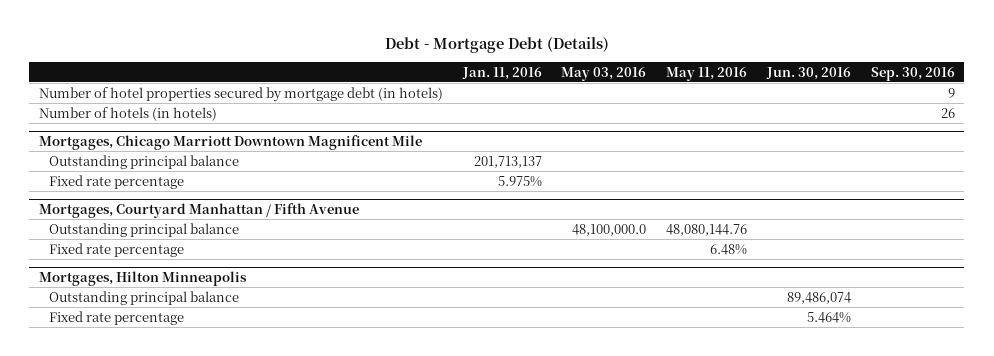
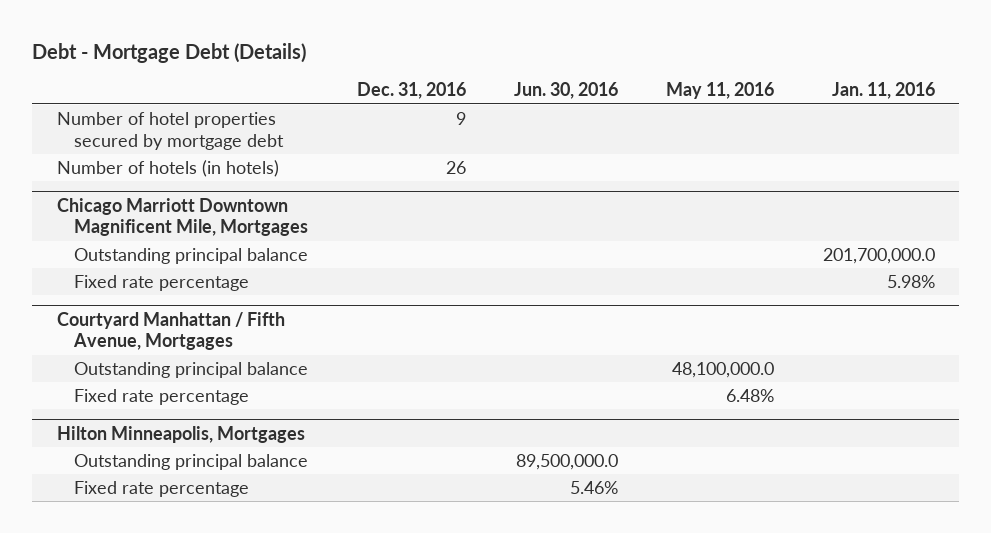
[561,66,647,81] May 03, 2016 -> none
[870,66,955,81] Sep. 30, 2016 -> none
none -> [356,82,466,100] Dec. 31, 2016
[39,86,444,102] Number of hotel properties secured by mortgage debt (in hotels) -> [56,111,285,150] Number of hotel properties secured by mortgage debt
[39,134,423,150] Mortgages, Chicago Marriott Downtown Magnificent Mile -> [56,197,309,237] Chicago Marriott Downtown Magnificent Mile, Mortgages
[473,155,542,168] 201,713,137 -> [822,247,935,264] 201,700,000.0
[497,175,542,187] 5.975% -> [886,274,935,288] 5.98%
[39,202,360,218] Mortgages, Courtyard Manhattan / Fifth Avenue -> [56,311,285,351] Courtyard Manhattan / Fifth Avenue, Mortgages
[666,223,748,236] 48,080,144.76 -> [672,361,775,378] 48,100,000.0
[39,270,248,286] Mortgages, Hilton Minneapolis -> [56,425,305,443] Hilton Minneapolis, Mortgages
[786,291,851,304] 89,486,074 -> [515,453,618,470] 89,500,000.0
[806,311,851,323] 5.464% -> [569,480,618,494] 5.46%

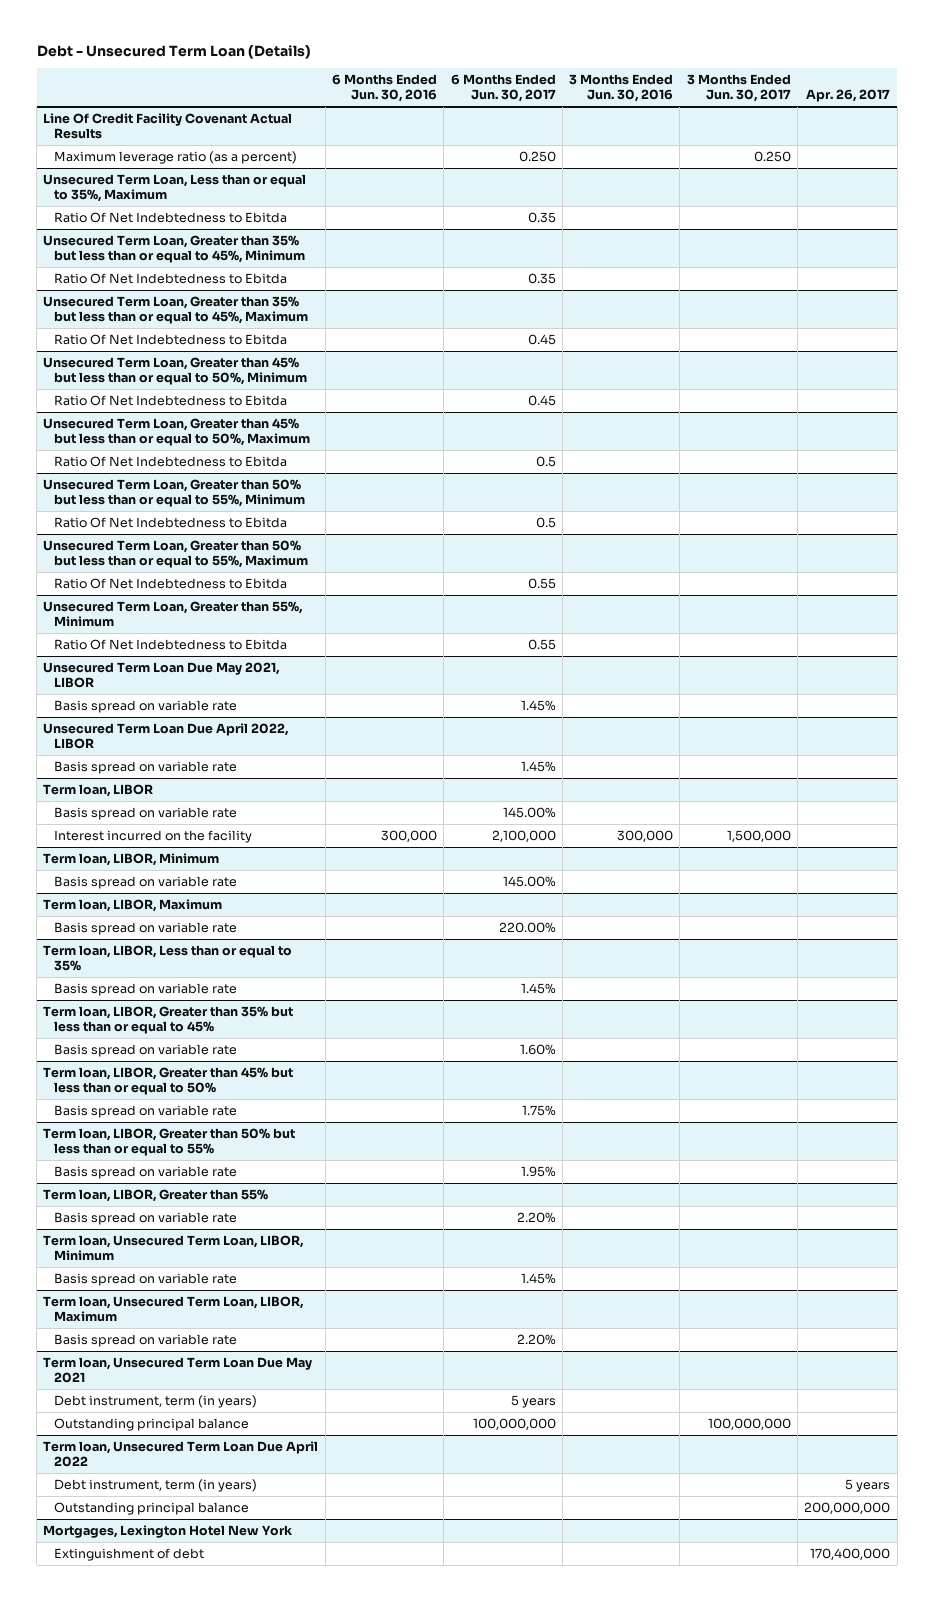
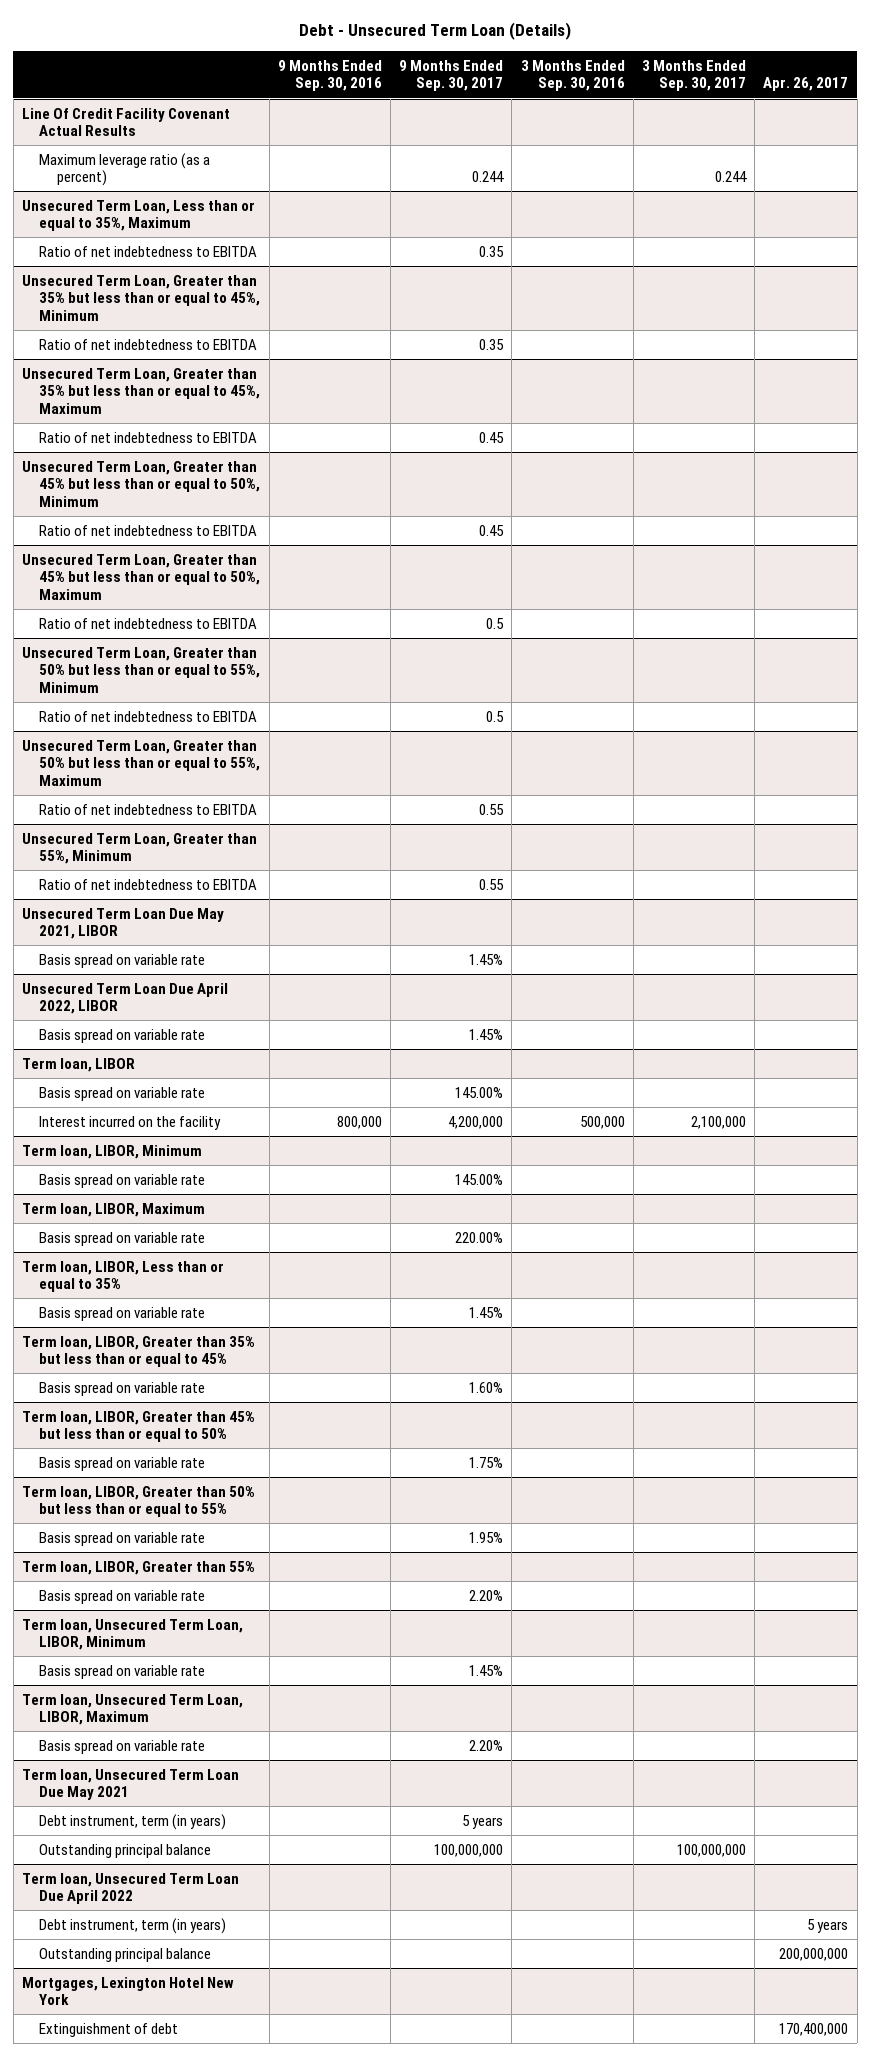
[331,74,437,103] 6 Months Ended Jun. 30, 2016 -> none
[450,74,556,103] 6 Months Ended Jun. 30, 2017 -> none
[569,74,674,103] 3 Months Ended Jun. 30, 2016 -> none
[686,74,791,103] 3 Months Ended Jun. 30, 2017 -> none
none -> [277,59,382,92] 9 Months Ended Sep. 30, 2016
none -> [399,59,504,92] 9 Months Ended Sep. 30, 2017
none -> [520,59,625,92] 3 Months Ended Sep. 30, 2016
none -> [641,59,746,92] 3 Months Ended Sep. 30, 2017
[53,212,287,224] Ratio Of Net Indebtedness to Ebitda -> [39,245,258,257] Ratio of net indebtedness to EBITDA
[53,273,287,285] Ratio Of Net Indebtedness to Ebitda -> [39,338,258,350] Ratio of net indebtedness to EBITDA
[53,334,287,346] Ratio Of Net Indebtedness to Ebitda -> [39,431,258,443] Ratio of net indebtedness to EBITDA
[53,395,287,407] Ratio Of Net Indebtedness to Ebitda -> [39,524,258,536] Ratio of net indebtedness to EBITDA
[53,456,287,468] Ratio Of Net Indebtedness to Ebitda -> [39,617,258,629] Ratio of net indebtedness to EBITDA
[53,517,287,529] Ratio Of Net Indebtedness to Ebitda -> [39,710,258,722] Ratio of net indebtedness to EBITDA
[53,578,287,590] Ratio Of Net Indebtedness to Ebitda -> [39,803,258,815] Ratio of net indebtedness to EBITDA
[53,639,287,651] Ratio Of Net Indebtedness to Ebitda -> [39,878,258,890] Ratio of net indebtedness to EBITDA

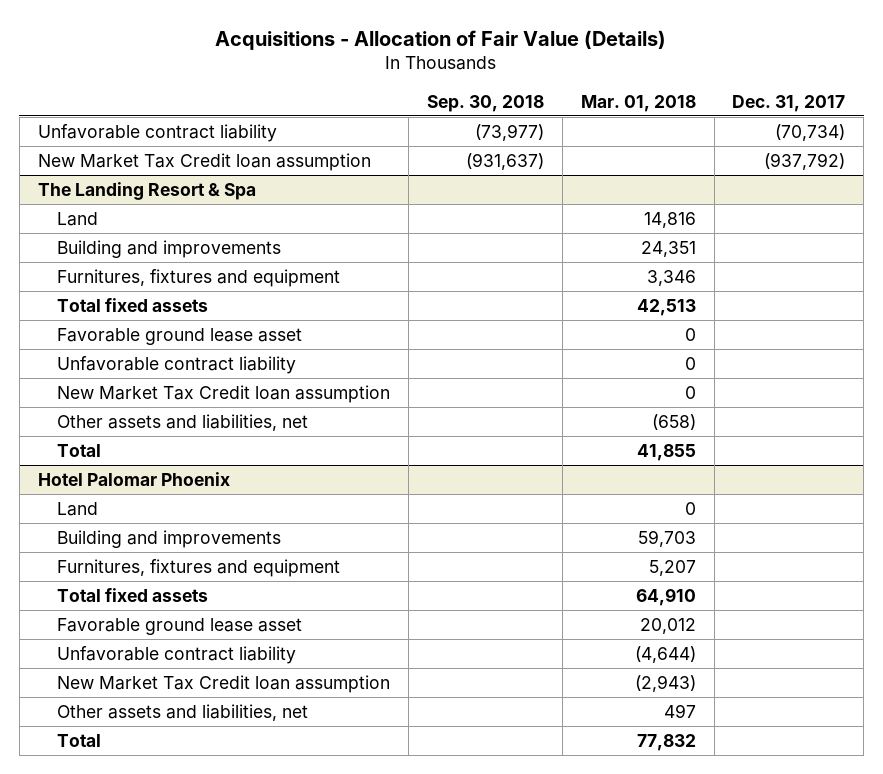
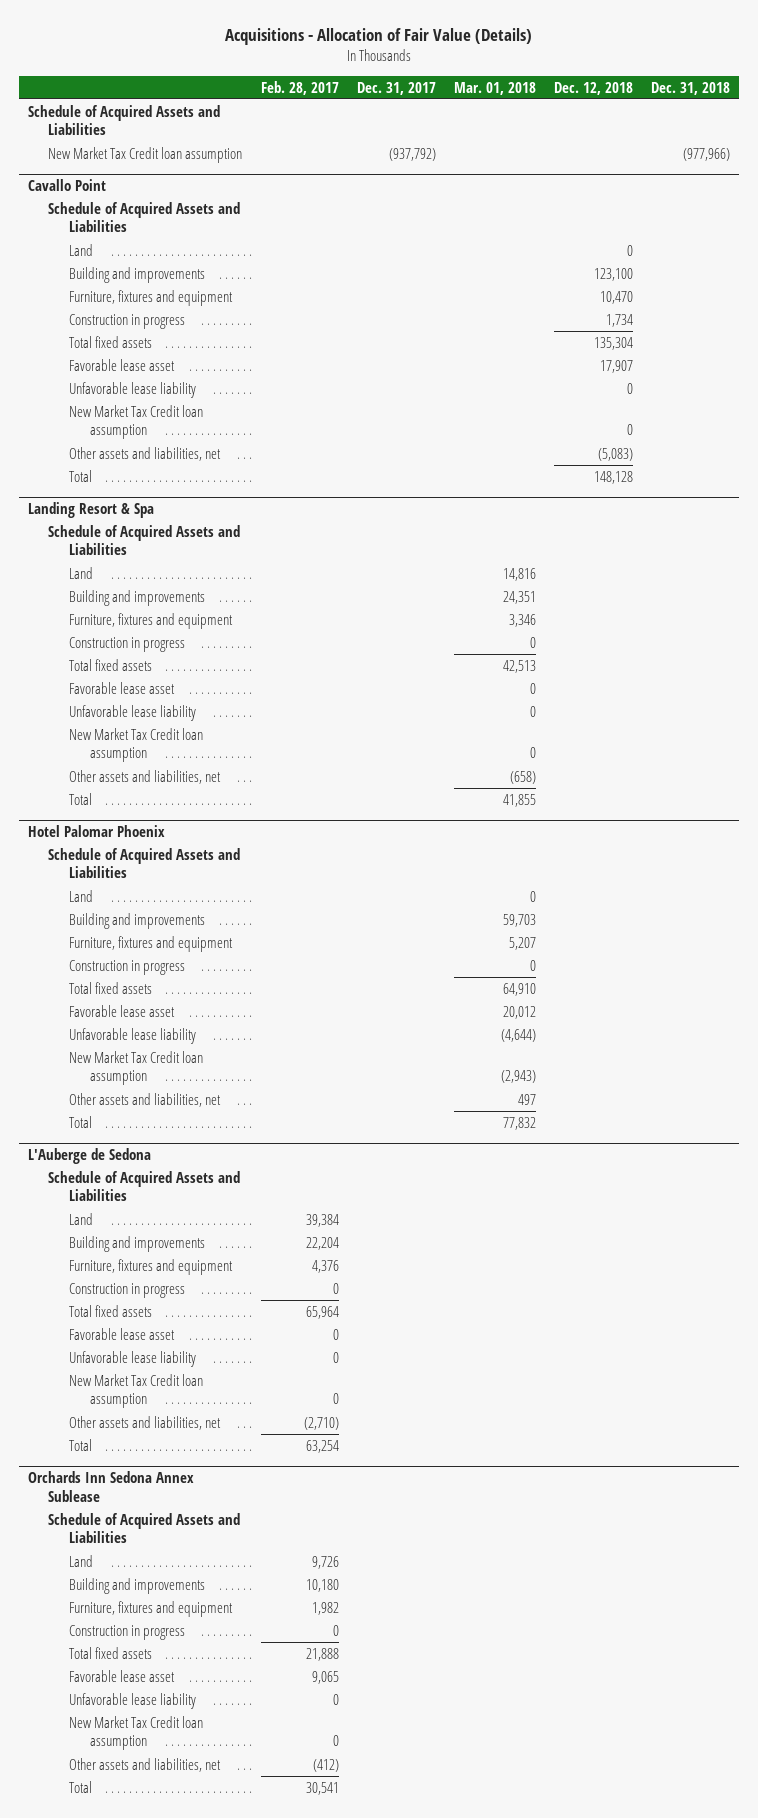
[426,94,544,112] Sep. 30, 2018 -> none
none -> [260,80,339,95] Feb. 28, 2017
none -> [553,81,633,95] Dec. 12, 2018
none -> [650,81,730,95] Dec. 31, 2018
[37,123,277,142] Unfavorable contract liability -> none
none -> [27,104,220,136] Schedule of Acquired Assets and Liabilities
none -> [27,179,106,192] Cavallo Point
none -> [48,201,241,233] Schedule of Acquired Assets and Liabilities
none -> [69,243,94,256] Land
none -> [69,266,206,283] Building and improvements
none -> [69,289,234,306] Furniture, fixtures and equipment
none -> [69,313,186,329] Construction in progress
none -> [69,335,153,348] Total fixed assets
none -> [69,358,176,371] Favorable lease asset
none -> [69,381,197,398] Unfavorable lease liability
none -> [69,404,204,440] New Market Tax Credit loan assumption
none -> [69,446,222,461] Other assets and liabilities, net
none -> [69,469,93,482] Total
[37,181,256,200] The Landing Resort & Spa -> [27,502,154,519] Landing Resort & Spa
none -> [48,524,241,556] Schedule of Acquired Assets and Liabilities
[57,268,341,287] Furnitures, fixtures and equipment -> [69,612,234,629] Furniture, fixtures and equipment
none -> [69,636,186,652] Construction in progress
[57,327,303,345] Favorable ground lease asset -> [69,681,176,694] Favorable lease asset
[57,355,297,374] Unfavorable contract liability -> [69,704,197,721] Unfavorable lease liability
none -> [48,847,241,879] Schedule of Acquired Assets and Liabilities
[57,558,341,577] Furnitures, fixtures and equipment -> [69,935,234,952] Furniture, fixtures and equipment
none -> [69,959,186,975] Construction in progress
[57,617,303,635] Favorable ground lease asset -> [69,1004,176,1017] Favorable lease asset
[57,645,297,664] Unfavorable contract liability -> [69,1027,197,1044] Unfavorable lease liability
none -> [27,1148,151,1165] L'Auberge de Sedona
none -> [48,1170,241,1202] Schedule of Acquired Assets and Liabilities
none -> [69,1212,94,1225] Land
none -> [69,1235,206,1252] Building and improvements
none -> [69,1258,234,1275] Furniture, fixtures and equipment
none -> [69,1282,186,1298] Construction in progress
none -> [69,1304,153,1317] Total fixed assets
none -> [69,1327,176,1340] Favorable lease asset
none -> [69,1350,197,1367] Unfavorable lease liability
none -> [69,1373,204,1409] New Market Tax Credit loan assumption
none -> [69,1415,222,1430] Other assets and liabilities, net
none -> [69,1438,93,1451] Total
none -> [27,1471,194,1502] Orchards Inn Sedona Annex Sublease
none -> [48,1512,241,1544] Schedule of Acquired Assets and Liabilities
none -> [69,1554,94,1567] Land
none -> [69,1577,206,1594] Building and improvements
none -> [69,1600,234,1617] Furniture, fixtures and equipment
none -> [69,1624,186,1640] Construction in progress
none -> [69,1646,153,1659] Total fixed assets
none -> [69,1669,176,1682] Favorable lease asset
none -> [69,1692,197,1709] Unfavorable lease liability
none -> [69,1715,204,1751] New Market Tax Credit loan assumption
none -> [69,1757,222,1772] Other assets and liabilities, net
none -> [69,1780,93,1793] Total

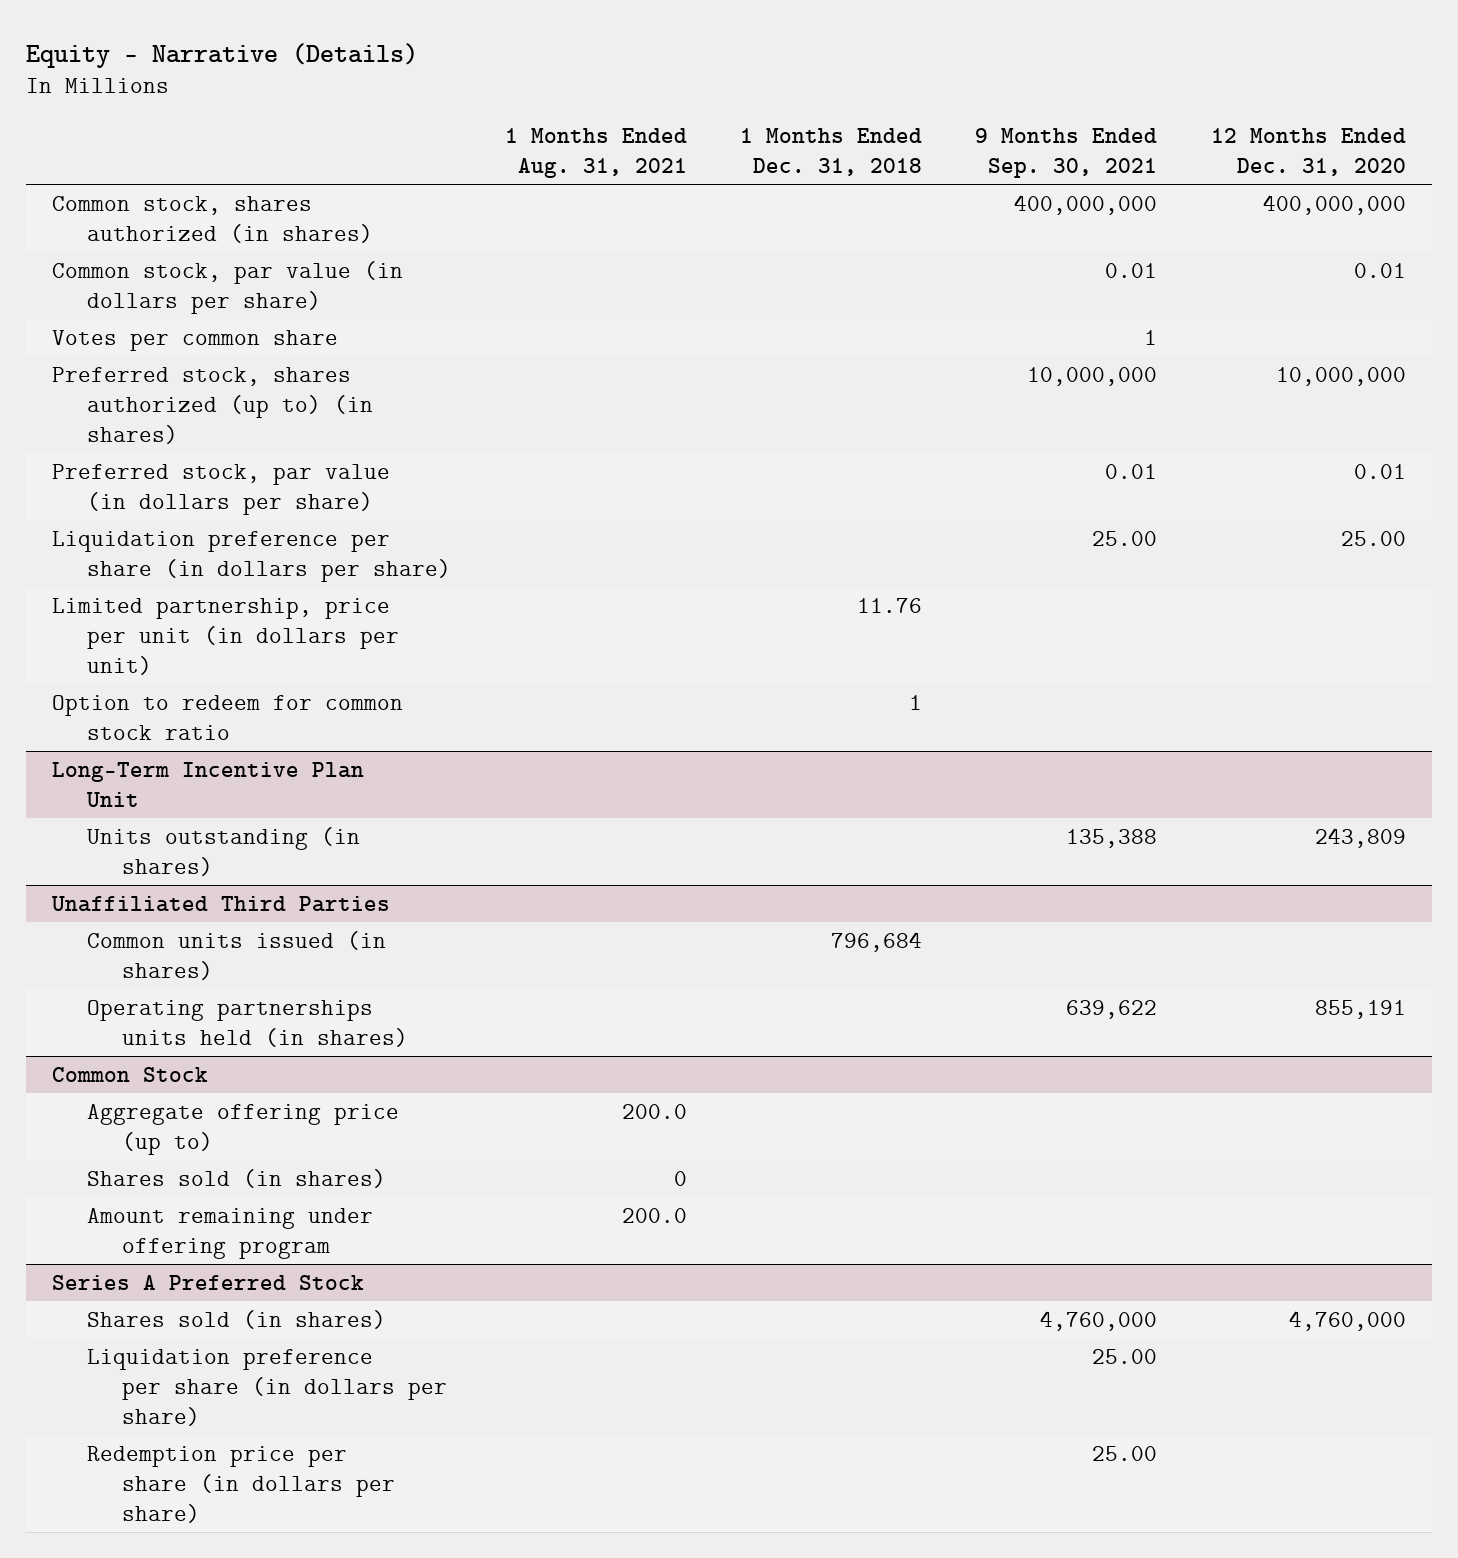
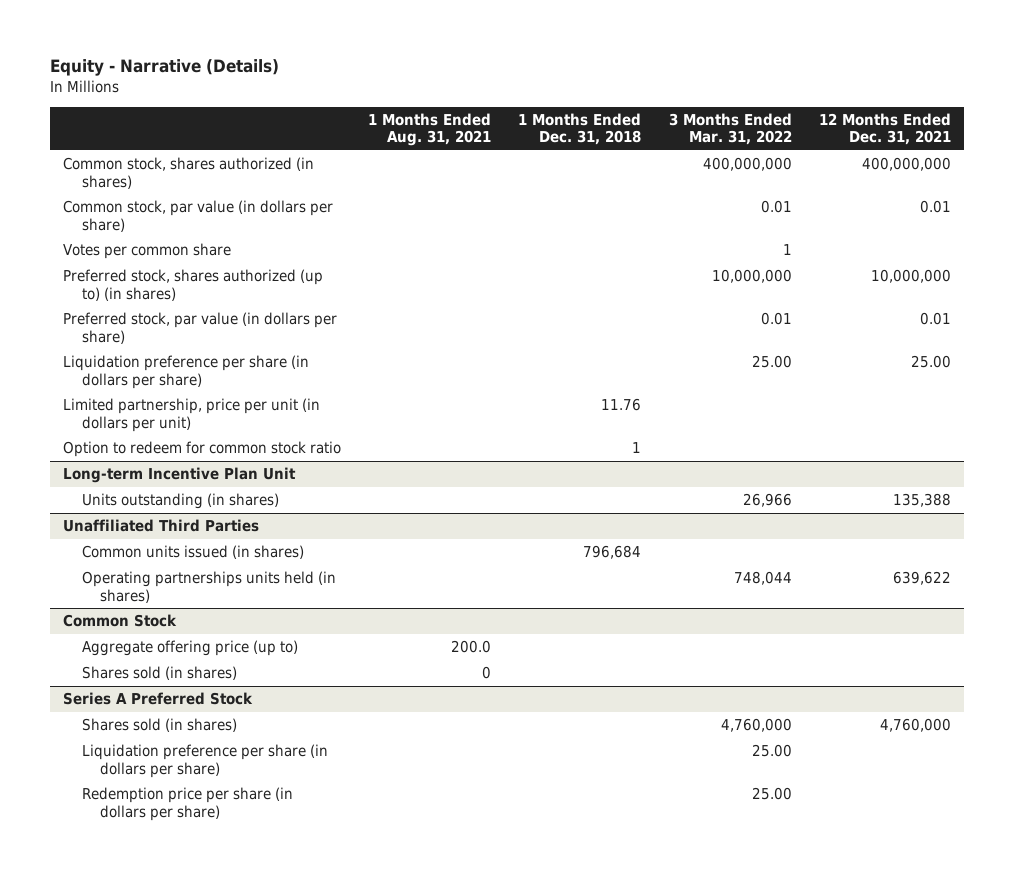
[975,127,1158,178] 9 Months Ended Sep. 30, 2021 -> none
[1210,127,1406,176] 12 Months Ended Dec. 31, 2020 -> none
none -> [668,112,792,146] 3 Months Ended Mar. 31, 2022
none -> [818,112,951,146] 12 Months Ended Dec. 31, 2021
[52,761,365,807] Long-Term Incentive Plan Unit -> [63,467,297,484] Long-term Incentive Plan Unit
[87,1207,374,1259] Amount remaining under offering program -> none

